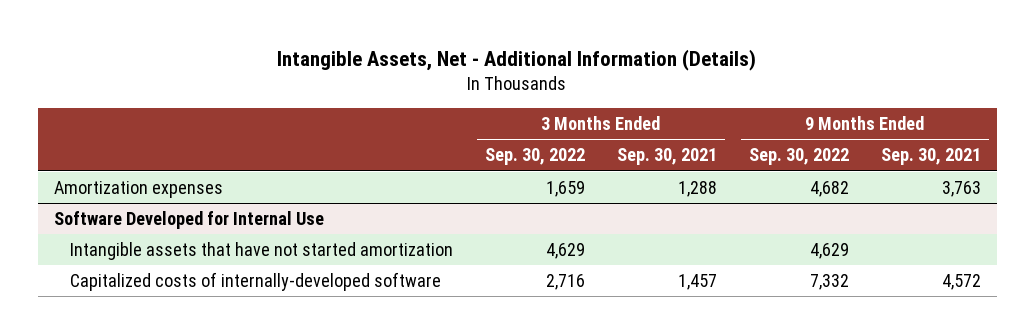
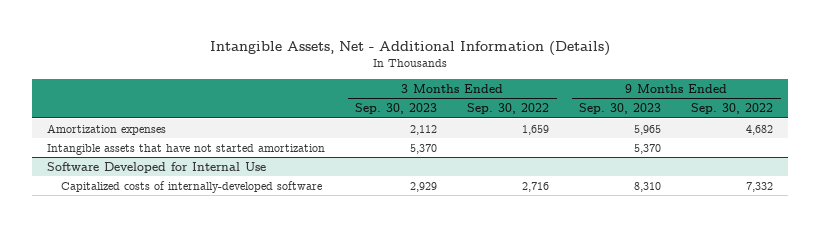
[617,148,718,166] Sep. 30, 2021 -> none
[881,148,982,166] Sep. 30, 2021 -> none
none -> [355,103,438,115] Sep. 30, 2023
none -> [579,103,662,115] Sep. 30, 2023
none -> [47,143,326,155] Intangible assets that have not started amortization
[70,242,454,261] Intangible assets that have not started amortization -> none

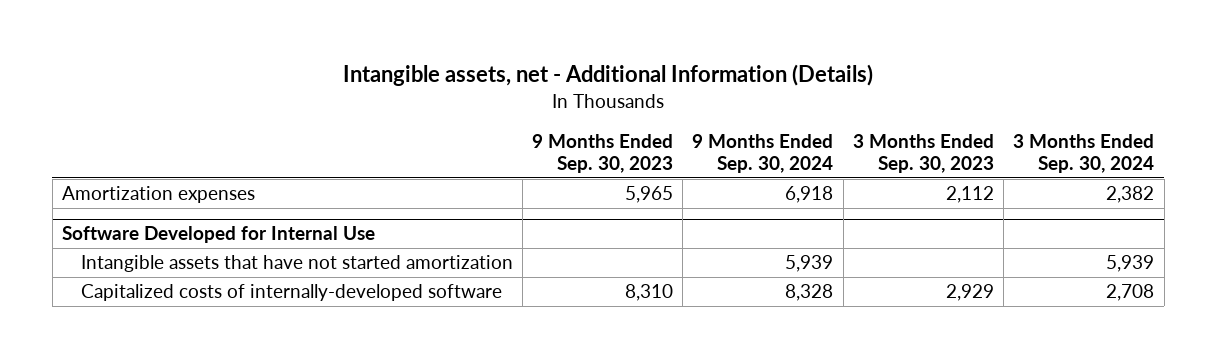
[210,40,611,56] Intangible Assets, Net - Additional Information (Details) -> [343,63,874,86] Intangible assets, net - Additional Information (Details)
[467,103,550,115] Sep. 30, 2022 -> none
[691,103,774,115] Sep. 30, 2022 -> none
none -> [692,134,834,174] 9 Months Ended Sep. 30, 2024
none -> [1013,134,1155,174] 3 Months Ended Sep. 30, 2024
[47,143,326,155] Intangible assets that have not started amortization -> none
none -> [80,255,513,273] Intangible assets that have not started amortization

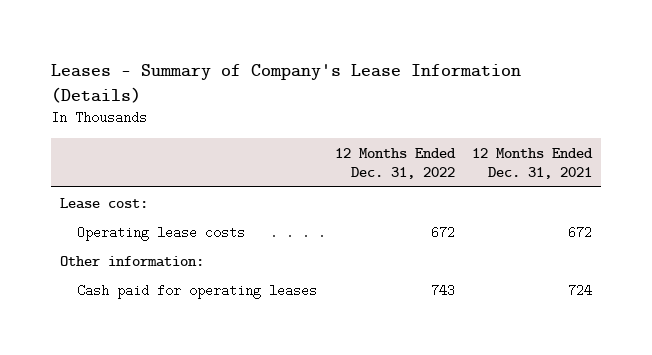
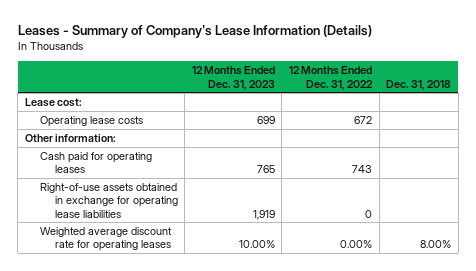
[472,147,594,179] 12 Months Ended Dec. 31, 2021 -> none
none -> [191,66,275,90] 12 Months Ended Dec. 31, 2023
none -> [386,79,452,90] Dec. 31, 2018
none -> [39,182,178,218] Right-of-use assets obtained in exchange for operating lease liabilities
none -> [39,226,172,252] Weighted average discount rate for operating leases

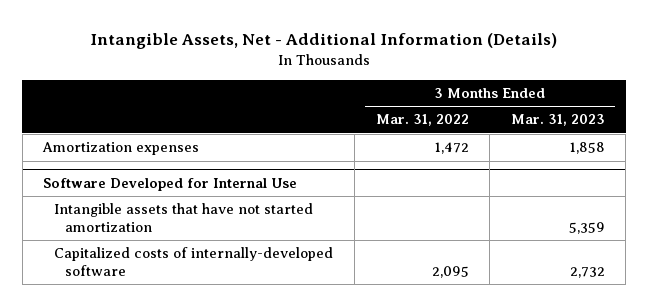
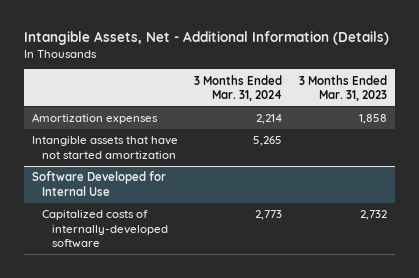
[375,114,469,127] Mar. 31, 2022 -> none
none -> [194,74,283,102] 3 Months Ended Mar. 31, 2024
none -> [31,136,178,159] Intangible assets that have not started amortization
[54,203,314,232] Intangible assets that have not started amortization -> none

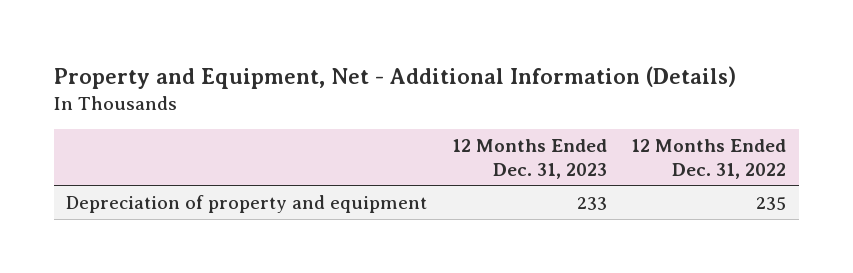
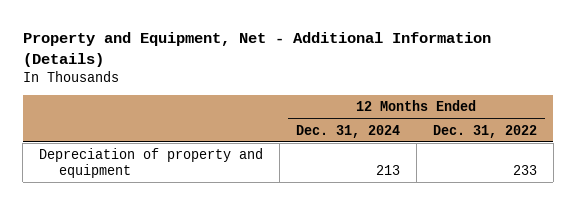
[451,139,607,179] 12 Months Ended Dec. 31, 2023 -> none
none -> [295,124,400,138] Dec. 31, 2024
[756,197,787,211] 235 -> [512,165,537,176] 233

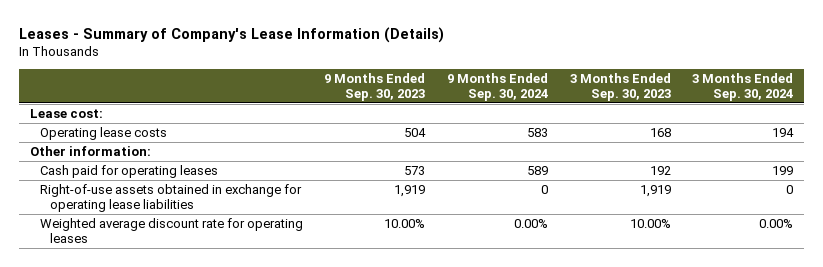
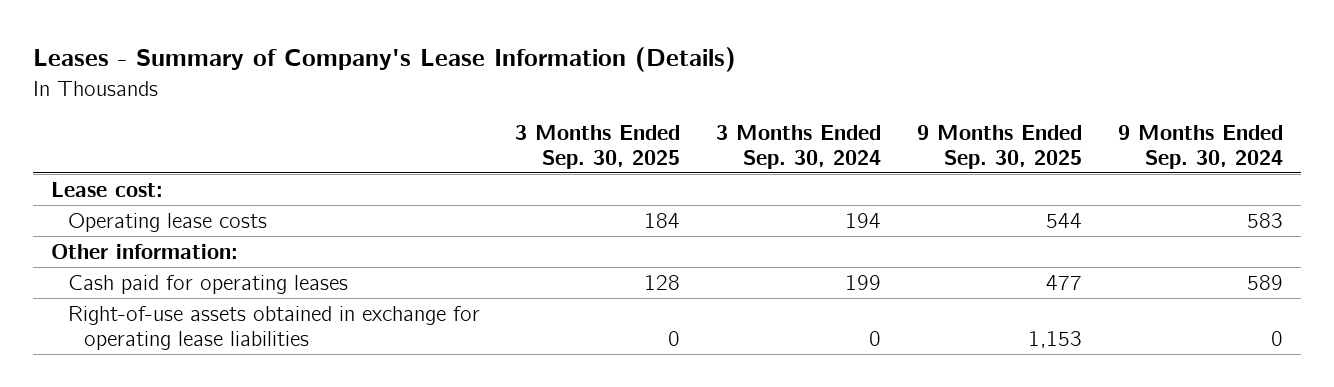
[324,73,426,101] 9 Months Ended Sep. 30, 2023 -> none
[569,73,671,101] 3 Months Ended Sep. 30, 2023 -> none
none -> [515,124,681,169] 3 Months Ended Sep. 30, 2025
none -> [917,124,1083,169] 9 Months Ended Sep. 30, 2025
[39,218,303,243] Weighted average discount rate for operating leases -> none

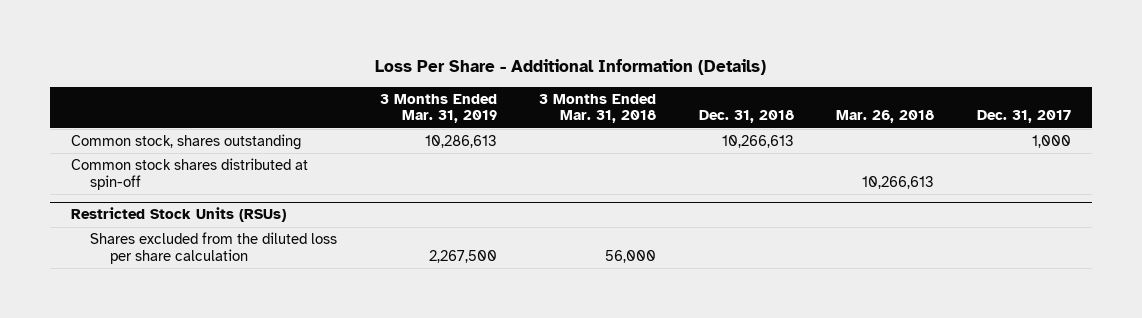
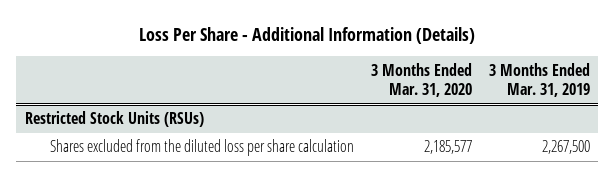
[539,93,657,124] 3 Months Ended Mar. 31, 2018 -> none
[698,110,794,124] Dec. 31, 2018 -> none
[836,110,935,124] Mar. 26, 2018 -> none
[976,110,1071,124] Dec. 31, 2017 -> none
none -> [370,62,472,98] 3 Months Ended Mar. 31, 2020
[71,134,302,151] Common stock, shares outstanding -> none
[71,158,309,190] Common stock shares distributed at spin-off -> none

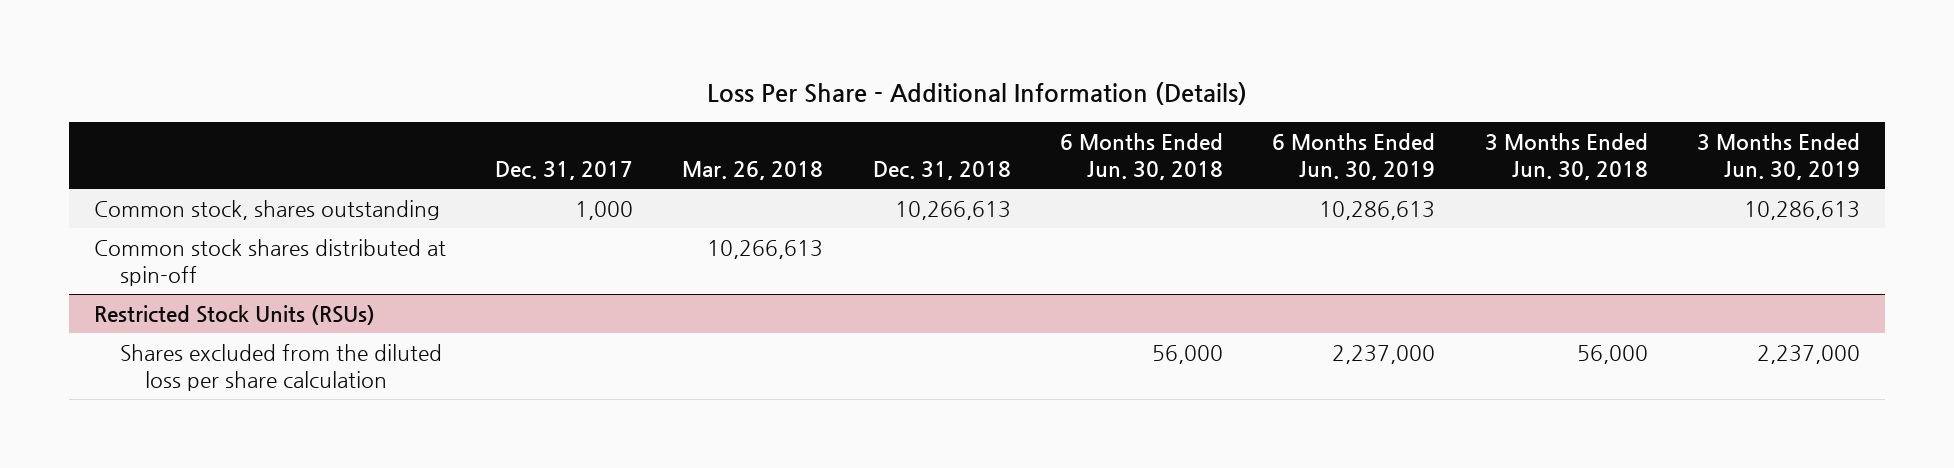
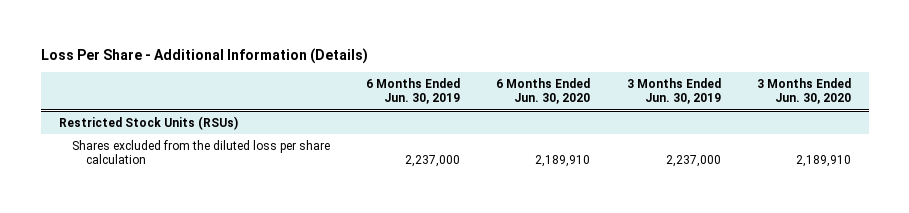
[494,161,633,181] Dec. 31, 2017 -> none
[682,161,824,181] Mar. 26, 2018 -> none
[872,161,1011,181] Dec. 31, 2018 -> none
[1059,133,1223,181] 6 Months Ended Jun. 30, 2018 -> none
[1484,133,1648,181] 3 Months Ended Jun. 30, 2018 -> none
none -> [496,77,591,105] 6 Months Ended Jun. 30, 2020
none -> [756,77,851,105] 3 Months Ended Jun. 30, 2020
[93,199,440,220] Common stock, shares outstanding -> none
[93,238,446,286] Common stock shares distributed at spin-off -> none

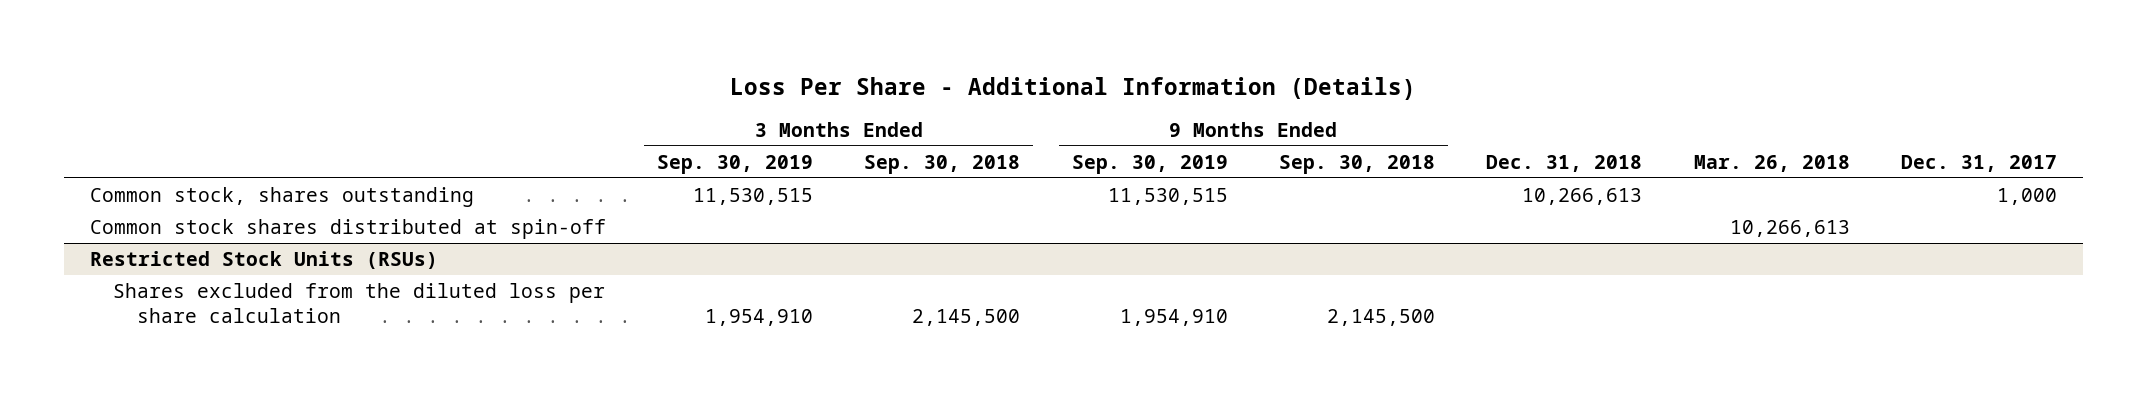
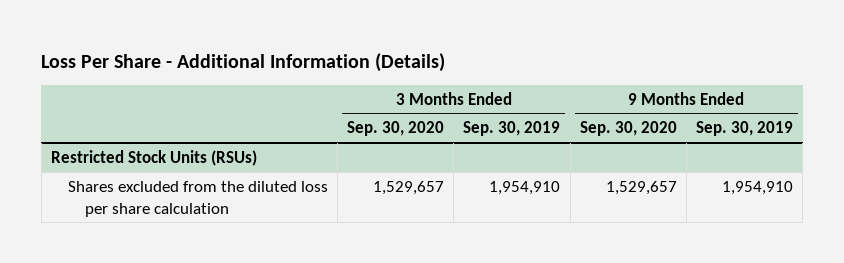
[864,154,1021,174] Sep. 30, 2018 -> none
[1279,154,1436,174] Sep. 30, 2018 -> none
[1486,154,1643,172] Dec. 31, 2018 -> none
[1693,154,1850,172] Mar. 26, 2018 -> none
[1901,154,2058,172] Dec. 31, 2017 -> none
none -> [347,121,445,137] Sep. 30, 2020
none -> [579,121,677,137] Sep. 30, 2020
[89,186,474,207] Common stock, shares outstanding -> none
[89,218,606,239] Common stock shares distributed at spin-off -> none

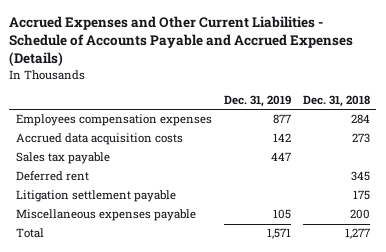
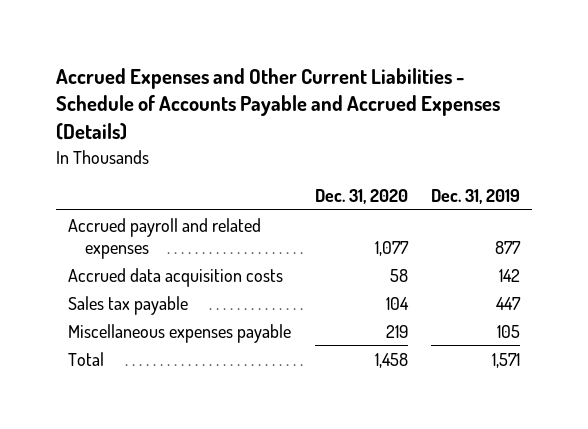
[303,94,371,107] Dec. 31, 2018 -> none
none -> [314,189,408,205] Dec. 31, 2020
[15,114,212,127] Employees compensation expenses -> [67,217,261,259] Accrued payroll and related expenses
[15,171,89,182] Deferred rent -> none
[15,190,176,203] Litigation settlement payable -> none

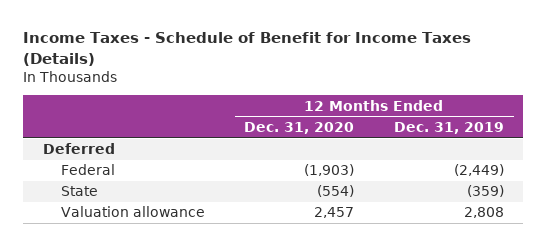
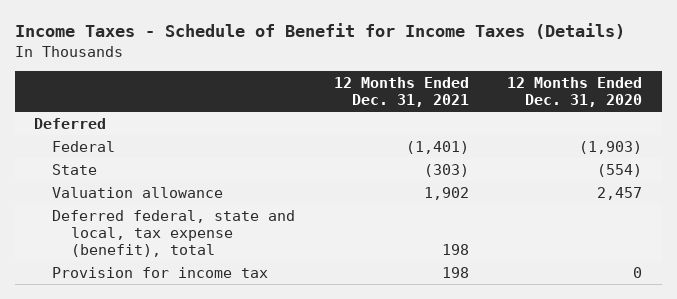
[393,121,504,134] Dec. 31, 2019 -> none
none -> [333,77,469,108] 12 Months Ended Dec. 31, 2021
none -> [52,209,296,257] Deferred federal, state and local, tax expense (benefit), total
none -> [52,266,269,278] Provision for income tax

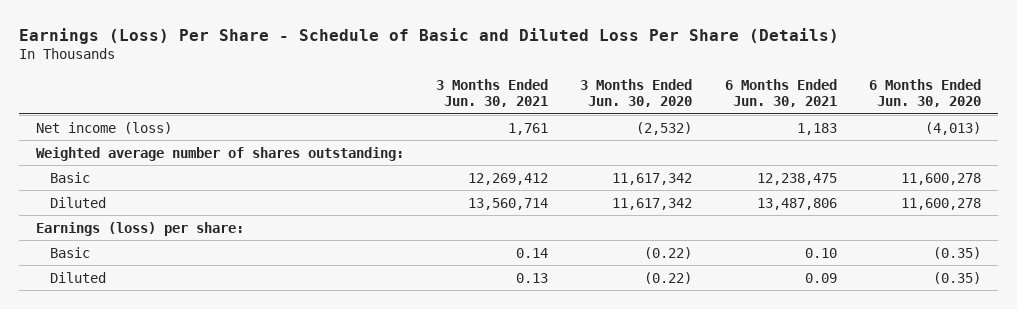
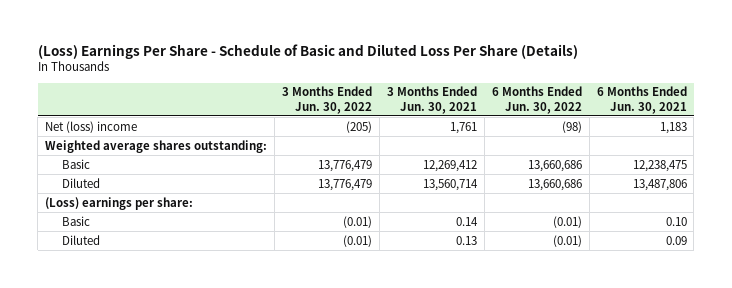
[19,27,840,44] Earnings (Loss) Per Share - Schedule of Basic and Diluted Loss Per Share (Details) -> [37,43,578,59] (Loss) Earnings Per Share - Schedule of Basic and Diluted Loss Per Share (Details)
[580,79,693,107] 3 Months Ended Jun. 30, 2020 -> none
[869,79,982,107] 6 Months Ended Jun. 30, 2020 -> none
none -> [281,86,372,114] 3 Months Ended Jun. 30, 2022
none -> [491,86,582,114] 6 Months Ended Jun. 30, 2022
[35,121,172,134] Net income (loss) -> [44,120,137,133] Net (loss) income
[35,146,404,161] Weighted average number of shares outstanding: -> [44,139,267,153] Weighted average shares outstanding:
[35,221,244,236] Earnings (loss) per share: -> [44,196,193,210] (Loss) earnings per share:

